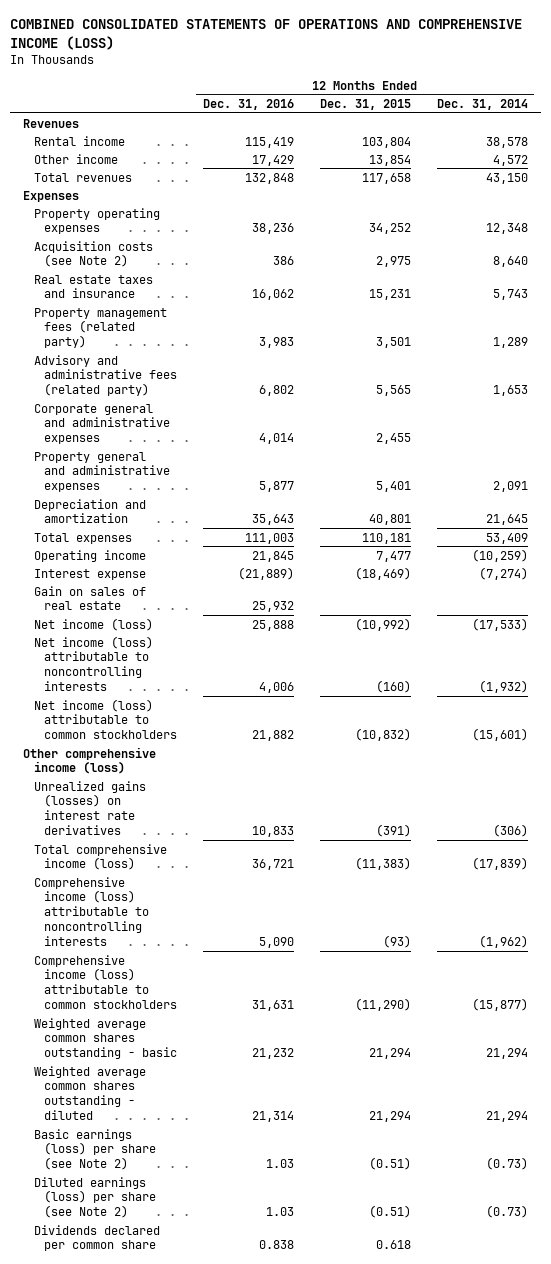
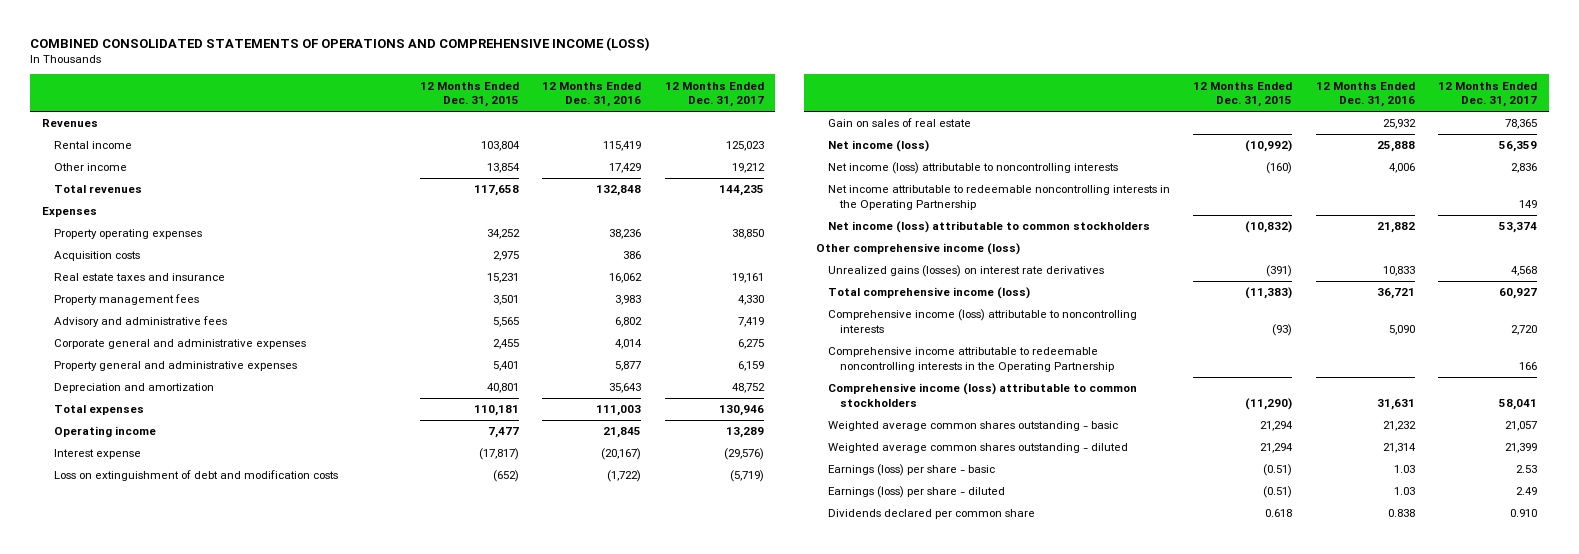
[436,99,528,111] Dec. 31, 2014 -> none
none -> [664,81,764,108] 12 Months Ended Dec. 31, 2017
[33,240,153,268] Acquisition costs (see Note 2) -> [54,251,141,262] Acquisition costs
[33,307,167,349] Property management fees (related party) -> [54,294,200,306] Property management fees
[33,354,177,397] Advisory and administrative fees (related party) -> [54,316,228,328] Advisory and administrative fees
[237,566,294,580] (21,889) -> [601,448,642,461] (20,167)
[354,566,411,580] (18,469) -> [478,448,519,461] (17,817)
none -> [54,470,339,482] Loss on extinguishment of debt and modification costs
none -> [827,185,1170,210] Net income attributable to redeemable noncontrolling interests in the Operating Partnership
none -> [827,347,1115,372] Comprehensive income attributable to redeemable noncontrolling interests in the Operating Partnership
[33,1128,156,1171] Basic earnings (loss) per share (see Note 2) -> [827,464,995,477] Earnings (loss) per share - basic
[33,1176,156,1219] Diluted earnings (loss) per share (see Note 2) -> [827,486,1005,499] Earnings (loss) per share - diluted

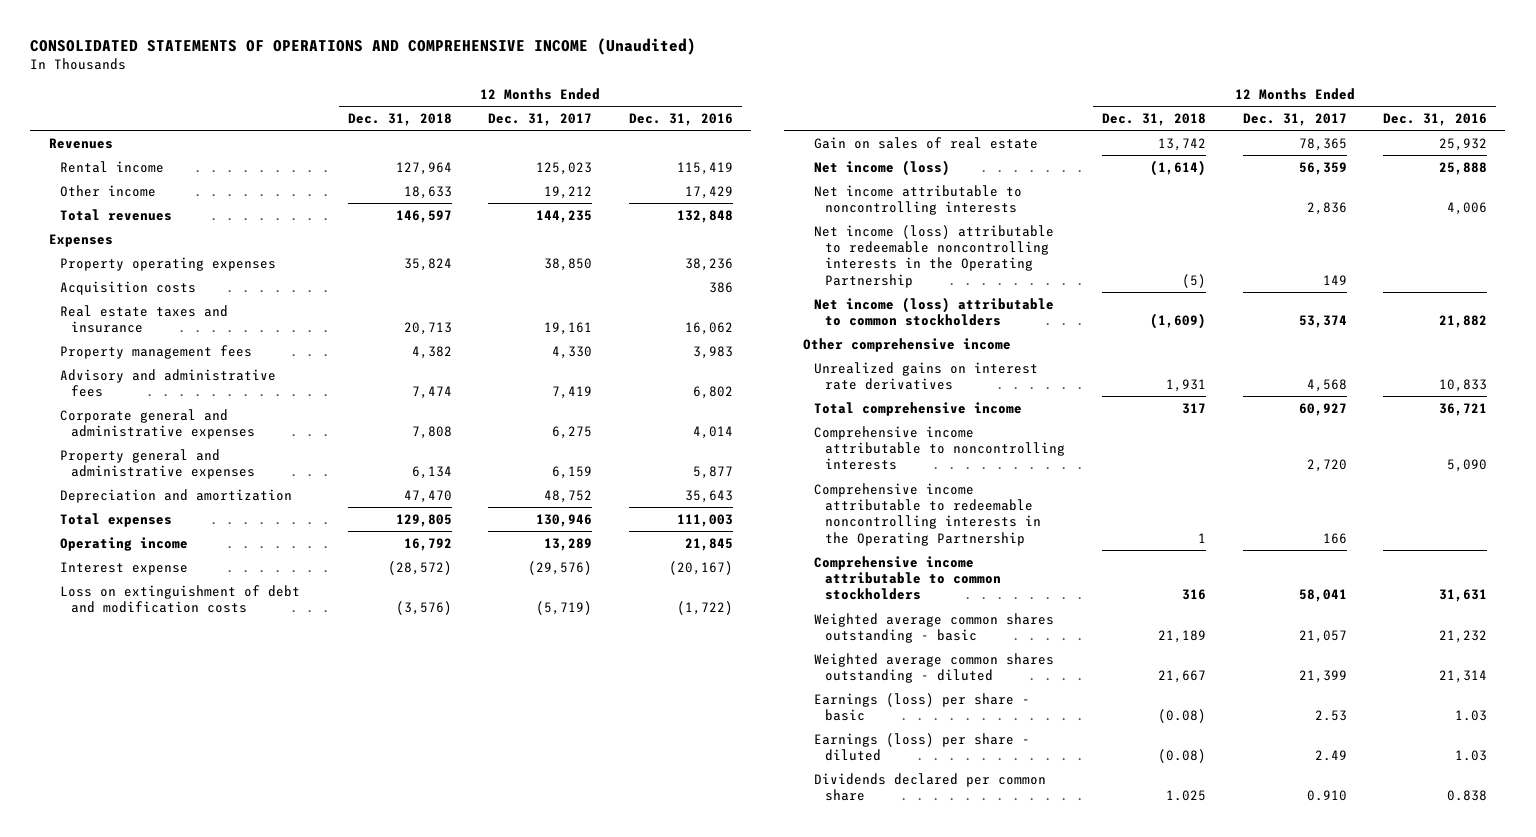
[30,36,651,51] COMBINED CONSOLIDATED STATEMENTS OF OPERATIONS AND COMPREHENSIVE INCOME (LOSS) -> [30,37,697,55] CONSOLIDATED STATEMENTS OF OPERATIONS AND COMPREHENSIVE INCOME (Unaudited)
[419,81,519,108] 12 Months Ended Dec. 31, 2015 -> none
none -> [347,112,452,126] Dec. 31, 2018
[827,162,1118,175] Net income (loss) attributable to noncontrolling interests -> [814,184,1023,216] Net income attributable to noncontrolling interests
[827,185,1170,210] Net income attributable to redeemable noncontrolling interests in the Operating Partnership -> [814,224,1055,288] Net income (loss) attributable to redeemable noncontrolling interests in the Operating Partnership
[815,243,1020,256] Other comprehensive income (loss) -> [802,337,1011,352] Other comprehensive income
[827,265,1104,278] Unrealized gains (losses) on interest rate derivatives -> [814,361,1039,391] Unrealized gains on interest rate derivatives
[827,287,1030,300] Total comprehensive income (loss) -> [814,401,1023,416] Total comprehensive income
[827,309,1137,333] Comprehensive income (loss) attributable to noncontrolling interests -> [814,425,1066,471] Comprehensive income attributable to noncontrolling interests
[827,383,1137,407] Comprehensive income (loss) attributable to common stockholders -> [814,555,1002,601] Comprehensive income attributable to common stockholders

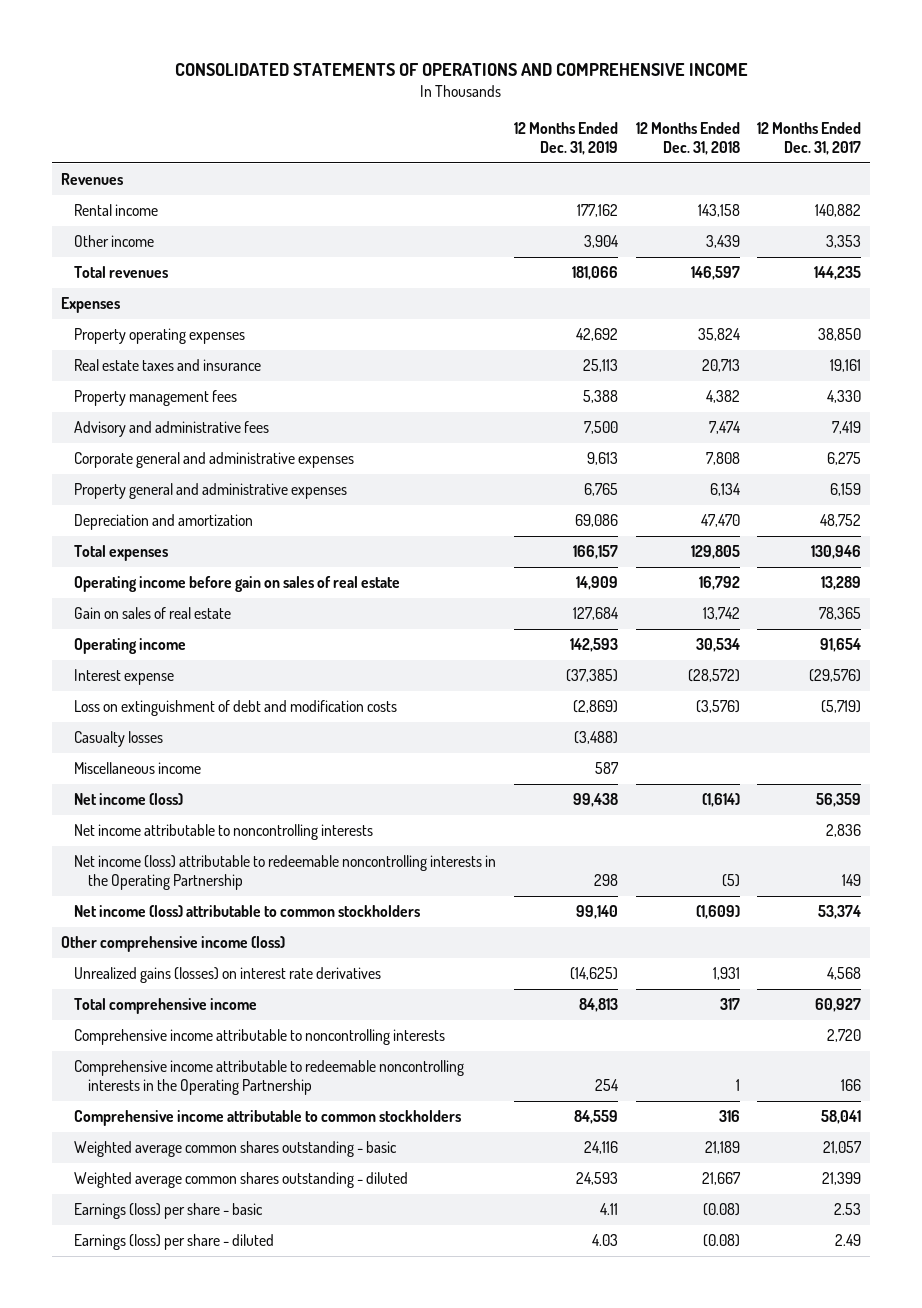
[30,37,697,55] CONSOLIDATED STATEMENTS OF OPERATIONS AND COMPREHENSIVE INCOME (Unaudited) -> [175,63,749,77] CONSOLIDATED STATEMENTS OF OPERATIONS AND COMPREHENSIVE INCOME
[629,112,734,126] Dec. 31, 2016 -> none
none -> [513,122,618,156] 12 Months Ended Dec. 31, 2019
[395,161,452,175] 127,964 -> [697,204,740,218] 143,158
[536,161,593,175] 125,023 -> [815,204,862,218] 140,882
[403,185,452,199] 18,633 -> [705,235,740,249] 3,439
[544,185,593,199] 19,212 -> [826,235,862,249] 3,353
[59,280,196,295] Acquisition costs -> none
none -> [74,576,401,593] Operating income before gain on sales of real estate
[814,136,1039,149] Gain on sales of real estate -> [74,607,232,620] Gain on sales of real estate
[403,537,452,551] 16,792 -> [695,638,740,653] 30,534
[544,537,593,551] 13,289 -> [820,638,862,653] 91,654
none -> [74,731,164,748] Casualty losses
none -> [74,762,202,775] Miscellaneous income
[802,337,1011,352] Other comprehensive income -> [60,936,285,953] Other comprehensive income (loss)
[814,361,1039,391] Unrealized gains on interest rate derivatives -> [74,967,382,984] Unrealized gains (losses) on interest rate derivatives
[814,772,1047,802] Dividends declared per common share -> none

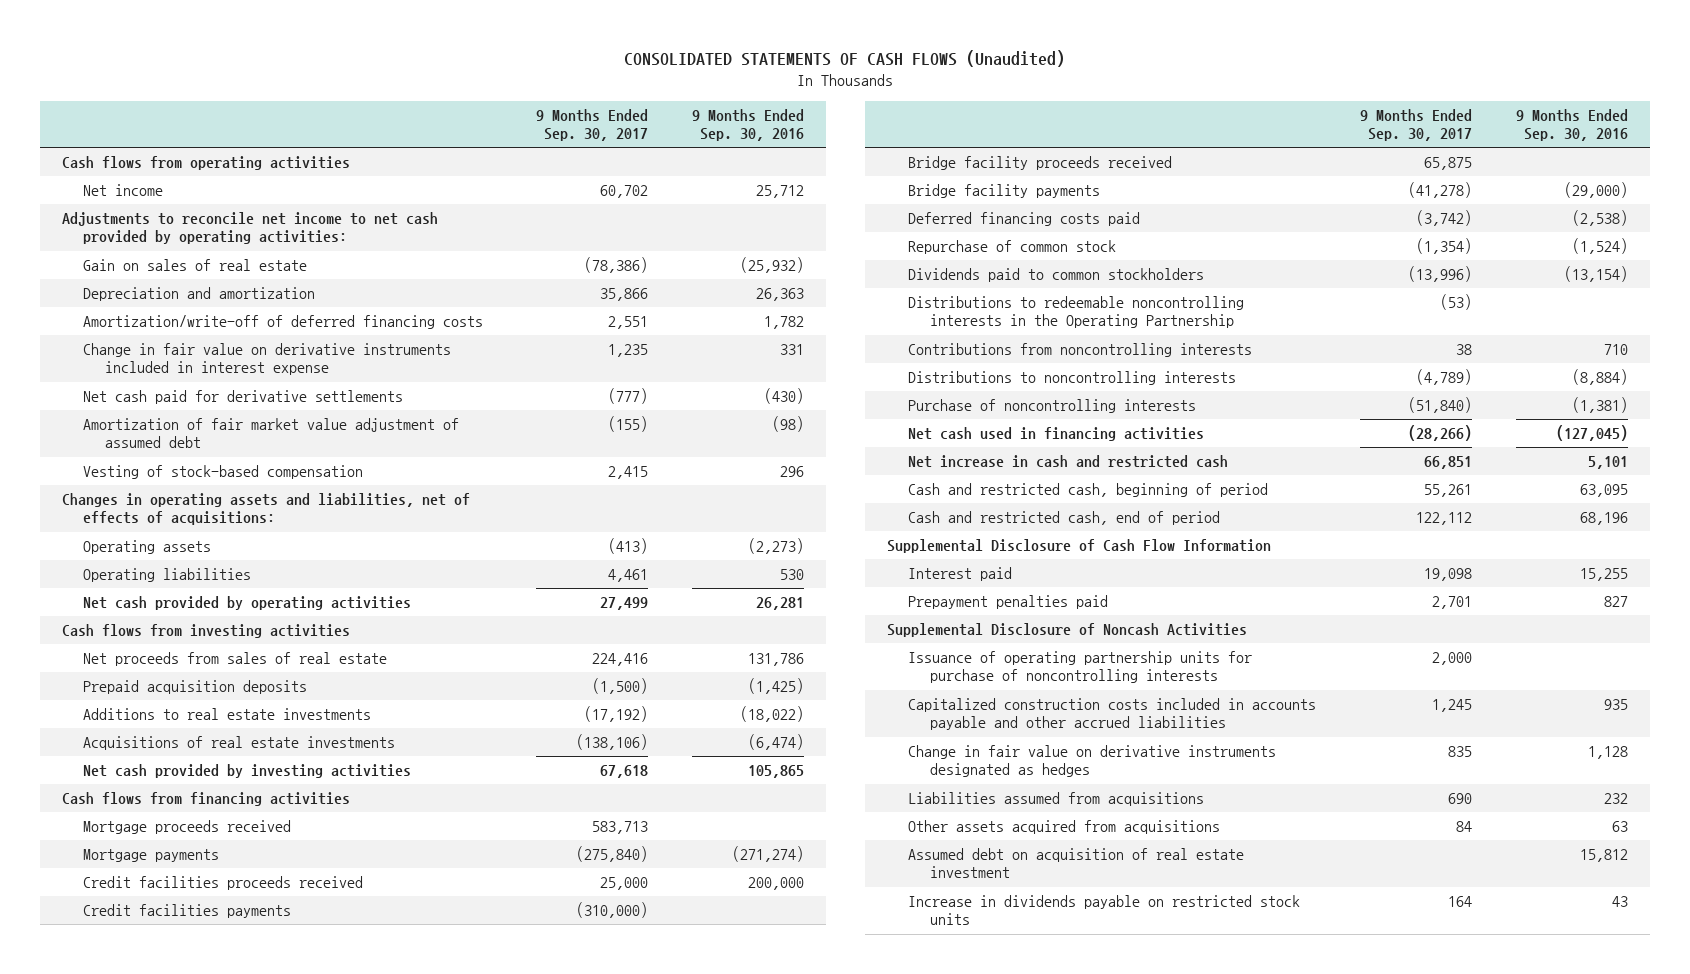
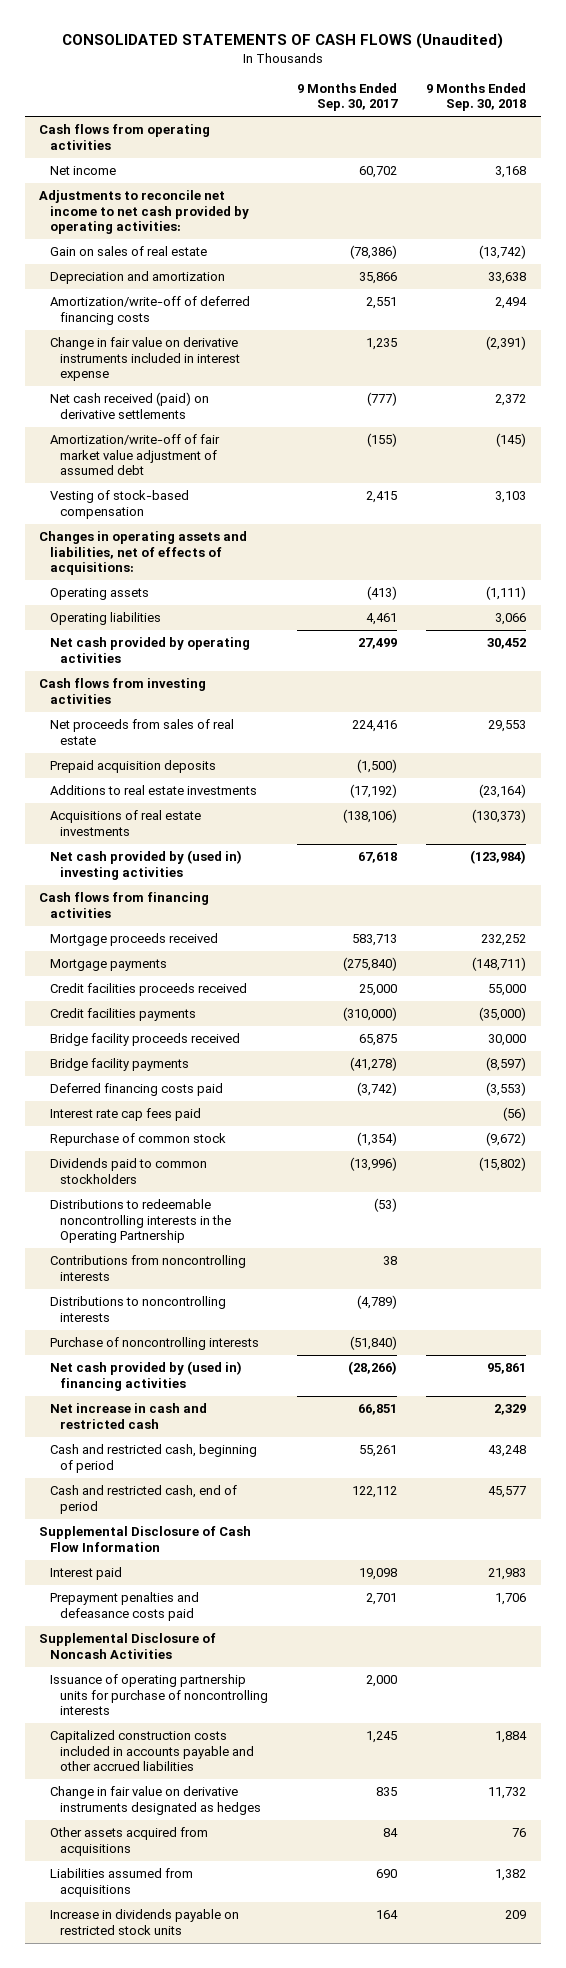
[691,108,804,141] 9 Months Ended Sep. 30, 2016 -> none
none -> [426,82,527,112] 9 Months Ended Sep. 30, 2018
[83,390,404,405] Net cash paid for derivative settlements -> [49,392,209,419] Net cash received (paid) on derivative settlements
[83,418,460,449] Amortization of fair market value adjustment of assumed debt -> [49,434,220,476] Amortization/write-off of fair market value adjustment of assumed debt
[83,764,412,779] Net cash provided by investing activities -> [49,850,242,880] Net cash provided by (used in) investing activities
none -> [49,1108,201,1122] Interest rate cap fees paid
[908,427,1205,442] Net cash used in financing activities -> [49,1361,242,1391] Net cash provided by (used in) financing activities
[908,595,1109,610] Prepayment penalties paid -> [49,1592,199,1621] Prepayment penalties and defeasance costs paid
[908,848,1245,879] Assumed debt on acquisition of real estate investment -> none
[908,792,1205,807] Liabilities assumed from acquisitions -> [49,1868,193,1897] Liabilities assumed from acquisitions

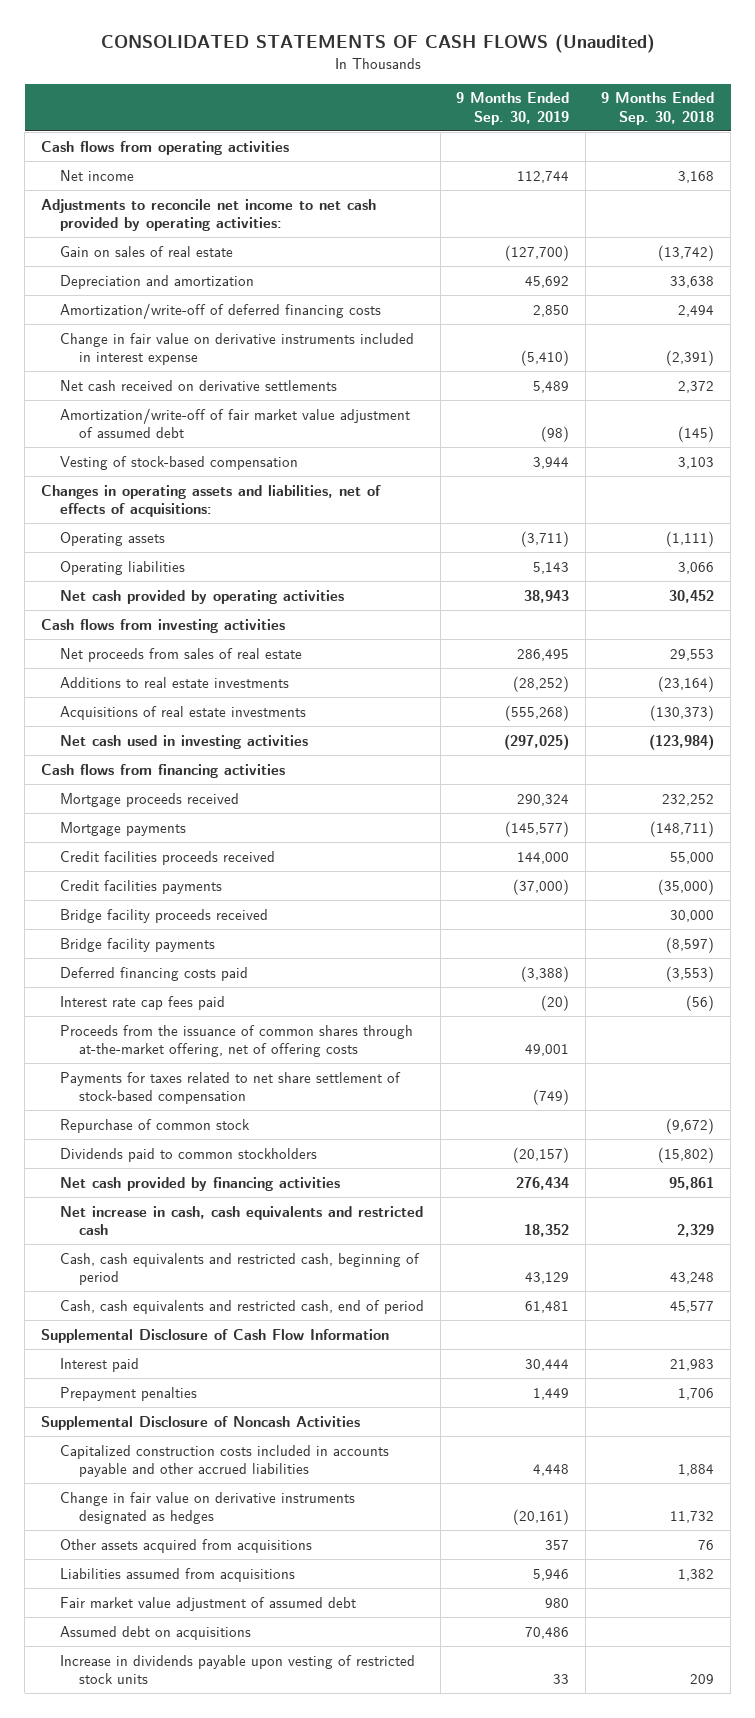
[297,82,399,112] 9 Months Ended Sep. 30, 2017 -> none
none -> [456,92,570,125] 9 Months Ended Sep. 30, 2019
[49,392,209,419] Net cash received (paid) on derivative settlements -> [60,379,338,391] Net cash received on derivative settlements
[49,760,216,774] Prepaid acquisition deposits -> none
[49,850,242,880] Net cash provided by (used in) investing activities -> [60,734,309,749] Net cash used in investing activities
none -> [60,1024,414,1058] Proceeds from the issuance of common shares through at-the-market offering, net of offering costs
none -> [60,1071,402,1105] Payments for taxes related to net share settlement of stock-based compensation
[49,1199,232,1244] Distributions to redeemable noncontrolling interests in the Operating Partnership -> none
[49,1255,246,1281] Contributions from noncontrolling interests -> none
[49,1296,226,1322] Distributions to noncontrolling interests -> none
[49,1337,259,1351] Purchase of noncontrolling interests -> none
[49,1361,242,1391] Net cash provided by (used in) financing activities -> [60,1176,341,1191] Net cash provided by financing activities
[49,1403,207,1429] Net increase in cash and restricted cash -> [60,1205,424,1236] Net increase in cash, cash equivalents and restricted cash
[49,1444,257,1473] Cash and restricted cash, beginning of period -> [60,1252,421,1286] Cash, cash equivalents and restricted cash, beginning of period
[49,1485,237,1514] Cash and restricted cash, end of period -> [60,1299,425,1314] Cash, cash equivalents and restricted cash, end of period
[49,1592,199,1621] Prepayment penalties and defeasance costs paid -> [60,1386,198,1401] Prepayment penalties
[49,1674,269,1716] Issuance of operating partnership units for purchase of noncontrolling interests -> none
none -> [60,1596,357,1611] Fair market value adjustment of assumed debt
none -> [60,1625,252,1640] Assumed debt on acquisitions
[49,1909,239,1935] Increase in dividends payable on restricted stock units -> [60,1654,416,1685] Increase in dividends payable upon vesting of restricted stock units

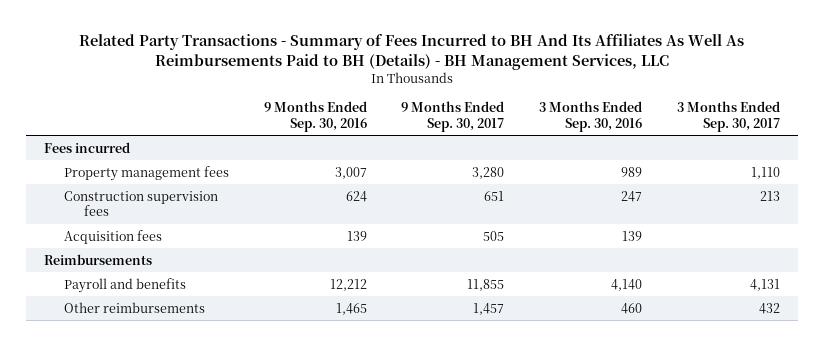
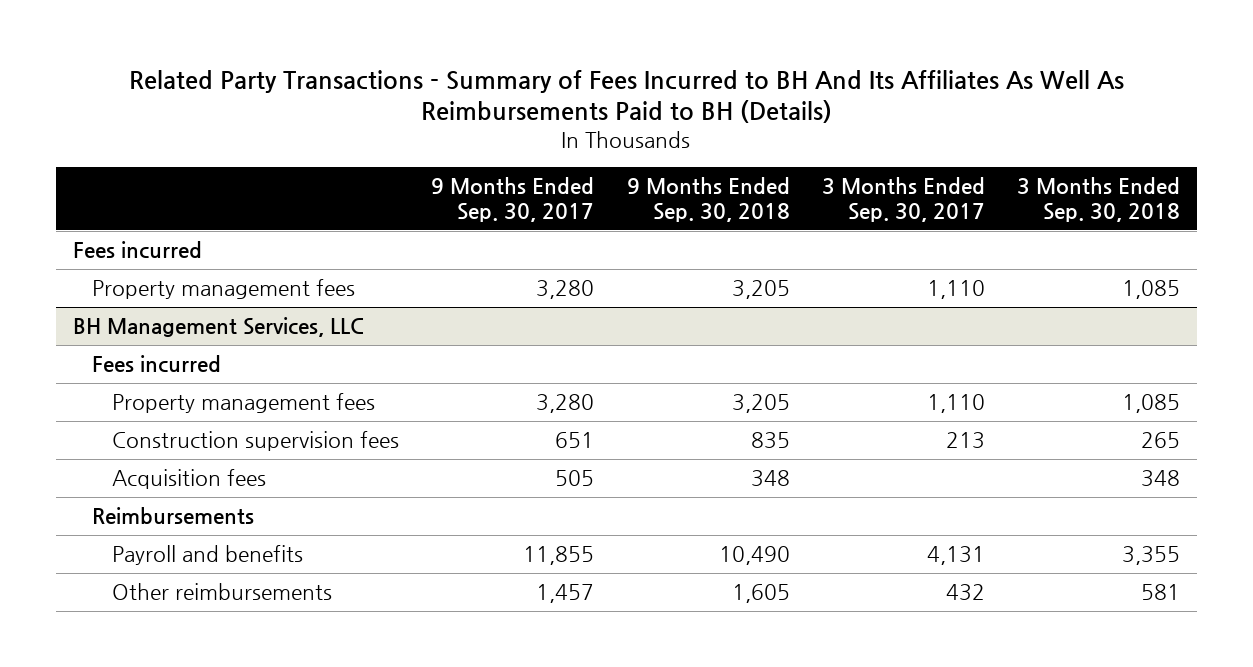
[78,33,744,70] Related Party Transactions - Summary of Fees Incurred to BH And Its Affiliates As Well As Reimbursements Paid to BH (Details) - BH Management Services, LLC -> [129,69,1125,124] Related Party Transactions - Summary of Fees Incurred to BH And Its Affiliates As Well As Reimbursements Paid to BH (Details)
[263,101,367,132] 9 Months Ended Sep. 30, 2016 -> none
[539,101,643,132] 3 Months Ended Sep. 30, 2016 -> none
none -> [626,177,790,223] 9 Months Ended Sep. 30, 2018
none -> [1017,177,1181,223] 3 Months Ended Sep. 30, 2018
none -> [72,316,364,337] BH Management Services, LLC
none -> [92,354,222,373] Fees incurred
none -> [111,392,375,413] Property management fees

